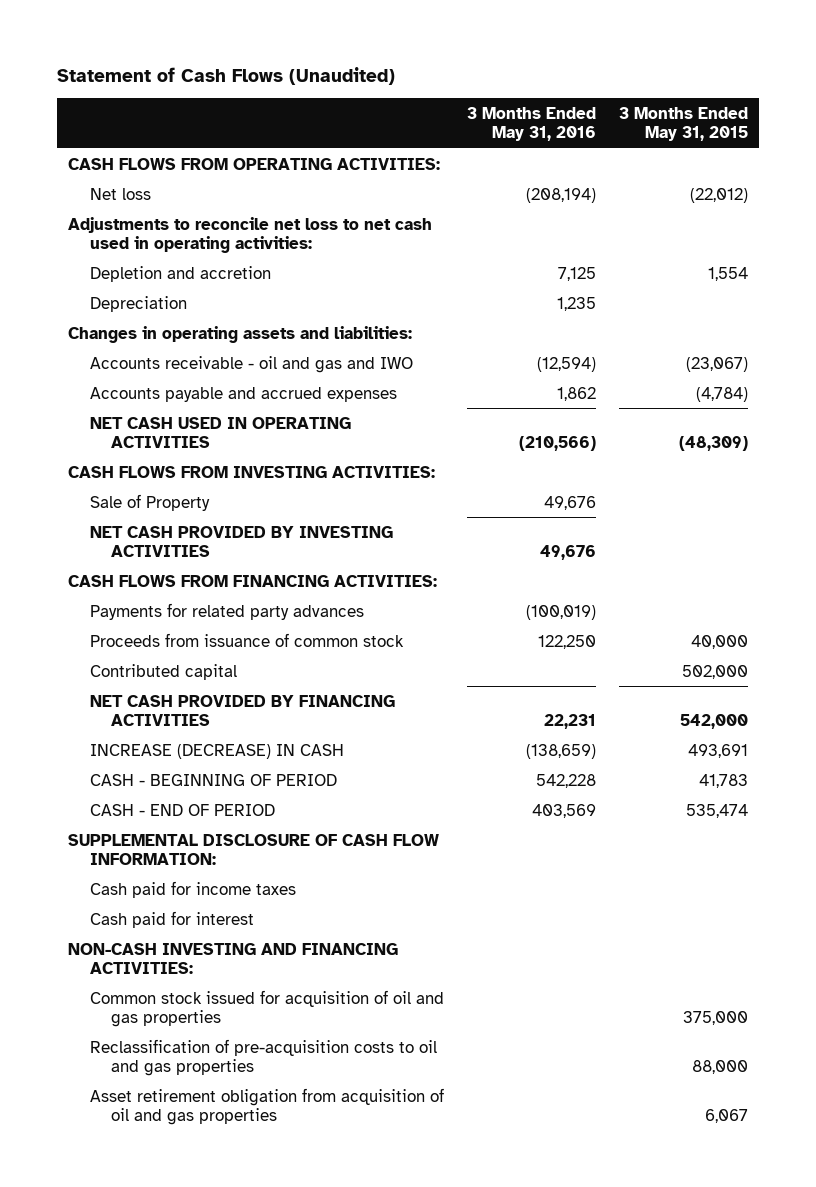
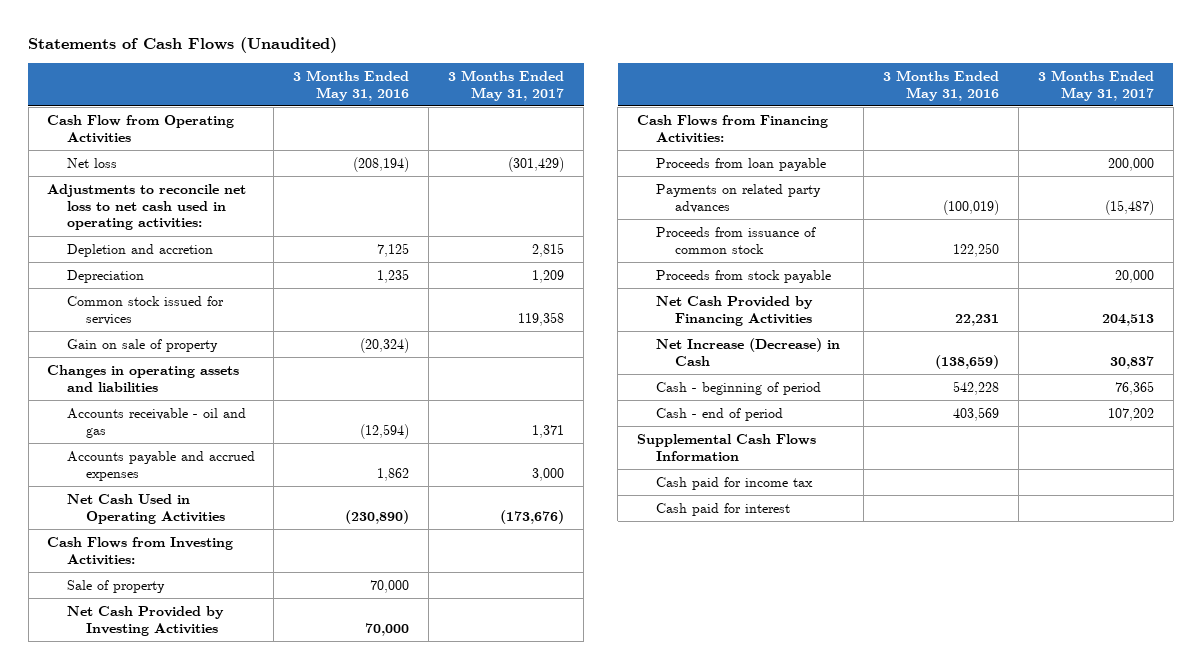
[56,67,395,86] Statement of Cash Flows (Unaudited) -> [28,37,338,54] Statements of Cash Flows (Unaudited)
[618,106,748,142] 3 Months Ended May 31, 2015 -> none
none -> [448,69,565,101] 3 Months Ended May 31, 2017
[68,157,441,170] CASH FLOWS FROM OPERATING ACTIVITIES: -> [47,114,235,143] Cash Flow from Operating Activities
none -> [66,295,224,325] Common stock issued for services
none -> [66,338,218,352] Gain on sale of property
[68,325,413,343] Changes in operating assets and liabilities: -> [47,364,240,392] Changes in operating assets and liabilities
[89,355,413,373] Accounts receivable - oil and gas and IWO -> [66,407,246,438] Accounts receivable - oil and gas
[89,416,351,448] NET CASH USED IN OPERATING ACTIVITIES -> [66,493,225,524] Net Cash Used in Operating Activities
[518,435,596,451] (210,566) -> [345,509,410,524] (230,890)
[68,465,436,478] CASH FLOWS FROM INVESTING ACTIVITIES: -> [47,536,234,565] Cash Flows from Investing Activities:
[89,493,210,511] Sale of Property -> [66,579,165,593] Sale of property
[543,495,596,510] 49,676 -> [370,579,410,593] 70,000
[89,525,393,557] NET CASH PROVIDED BY INVESTING ACTIVITIES -> [66,605,224,636] Net Cash Provided by Investing Activities
[539,544,596,560] 49,676 -> [365,622,410,636] 70,000
[68,574,438,587] CASH FLOWS FROM FINANCING ACTIVITIES: -> [637,114,829,143] Cash Flows from Financing Activities:
none -> [656,157,827,171] Proceeds from loan payable
[89,602,364,620] Payments for related party advances -> [656,183,822,213] Payments on related party advances
[89,663,237,680] Contributed capital -> none
none -> [656,269,832,283] Proceeds from stock payable
[89,694,395,726] NET CASH PROVIDED BY FINANCING ACTIVITIES -> [656,295,814,326] Net Cash Provided by Financing Activities
[89,743,344,759] INCREASE (DECREASE) IN CASH -> [656,337,841,366] Net Increase (Decrease) in Cash
[89,773,337,786] CASH - BEGINNING OF PERIOD -> [656,381,822,395] Cash - beginning of period
[89,803,275,816] CASH - END OF PERIOD -> [656,407,784,421] Cash - end of period
[68,833,440,865] SUPPLEMENTAL DISCLOSURE OF CASH FLOW INFORMATION: -> [637,433,817,461] Supplemental Cash Flows Information
[89,880,296,898] Cash paid for income taxes -> [656,476,814,490] Cash paid for income tax
[68,942,399,974] NON-CASH INVESTING AND FINANCING ACTIVITIES: -> none
[89,989,444,1027] Common stock issued for acquisition of oil and gas properties -> none
[89,1038,437,1076] Reclassification of pre-acquisition costs to oil and gas properties -> none
[89,1087,444,1125] Asset retirement obligation from acquisition of oil and gas properties -> none

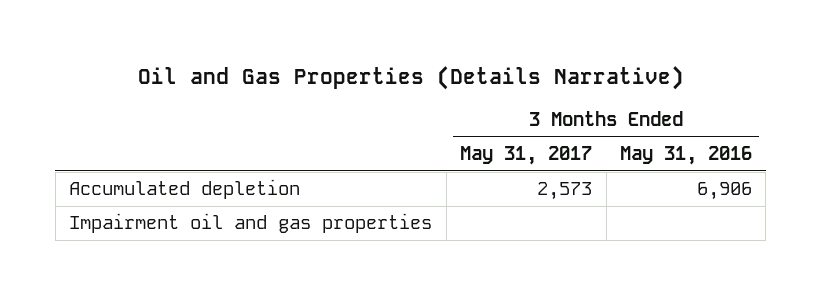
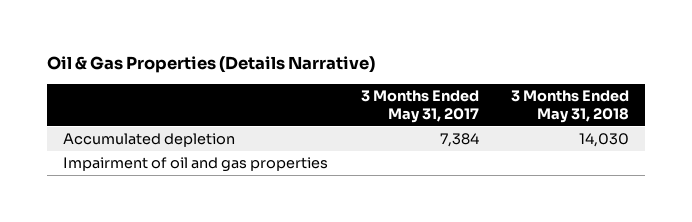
[137,65,684,90] Oil and Gas Properties (Details Narrative) -> [47,56,376,74] Oil & Gas Properties (Details Narrative)
[620,145,753,165] May 31, 2016 -> none
none -> [511,89,630,124] 3 Months Ended May 31, 2018
[537,182,593,201] 2,573 -> [439,133,479,148] 7,384
[69,213,433,234] Impairment oil and gas properties -> [63,157,329,173] Impairment of oil and gas properties

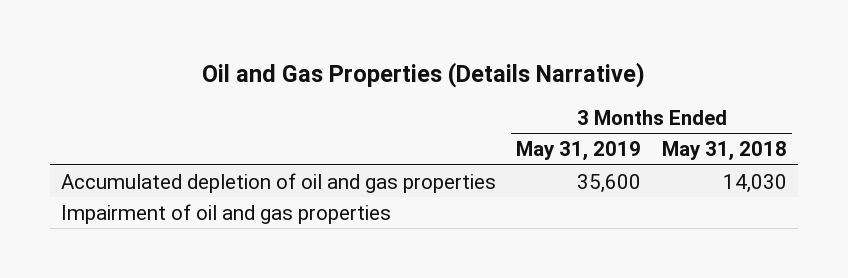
[47,56,376,74] Oil & Gas Properties (Details Narrative) -> [201,61,645,88] Oil and Gas Properties (Details Narrative)
[360,89,479,124] 3 Months Ended May 31, 2017 -> none
none -> [516,141,642,162] May 31, 2019
[63,133,236,148] Accumulated depletion -> [60,172,496,193] Accumulated depletion of oil and gas properties

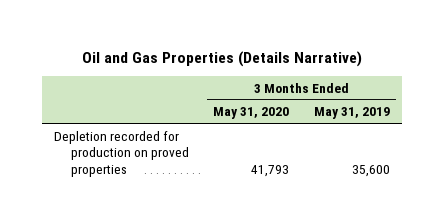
[662,141,788,162] May 31, 2018 -> none
none -> [213,107,290,120] May 31, 2020
[60,203,391,224] Impairment of oil and gas properties -> none
[60,172,496,193] Accumulated depletion of oil and gas properties -> [54,130,189,178] Depletion recorded for production on proved properties

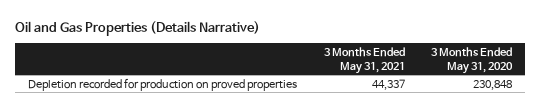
[313,107,390,120] May 31, 2019 -> none
none -> [323,46,405,74] 3 Months Ended May 31, 2021
[251,165,290,178] 41,793 -> [473,79,513,90] 230,848

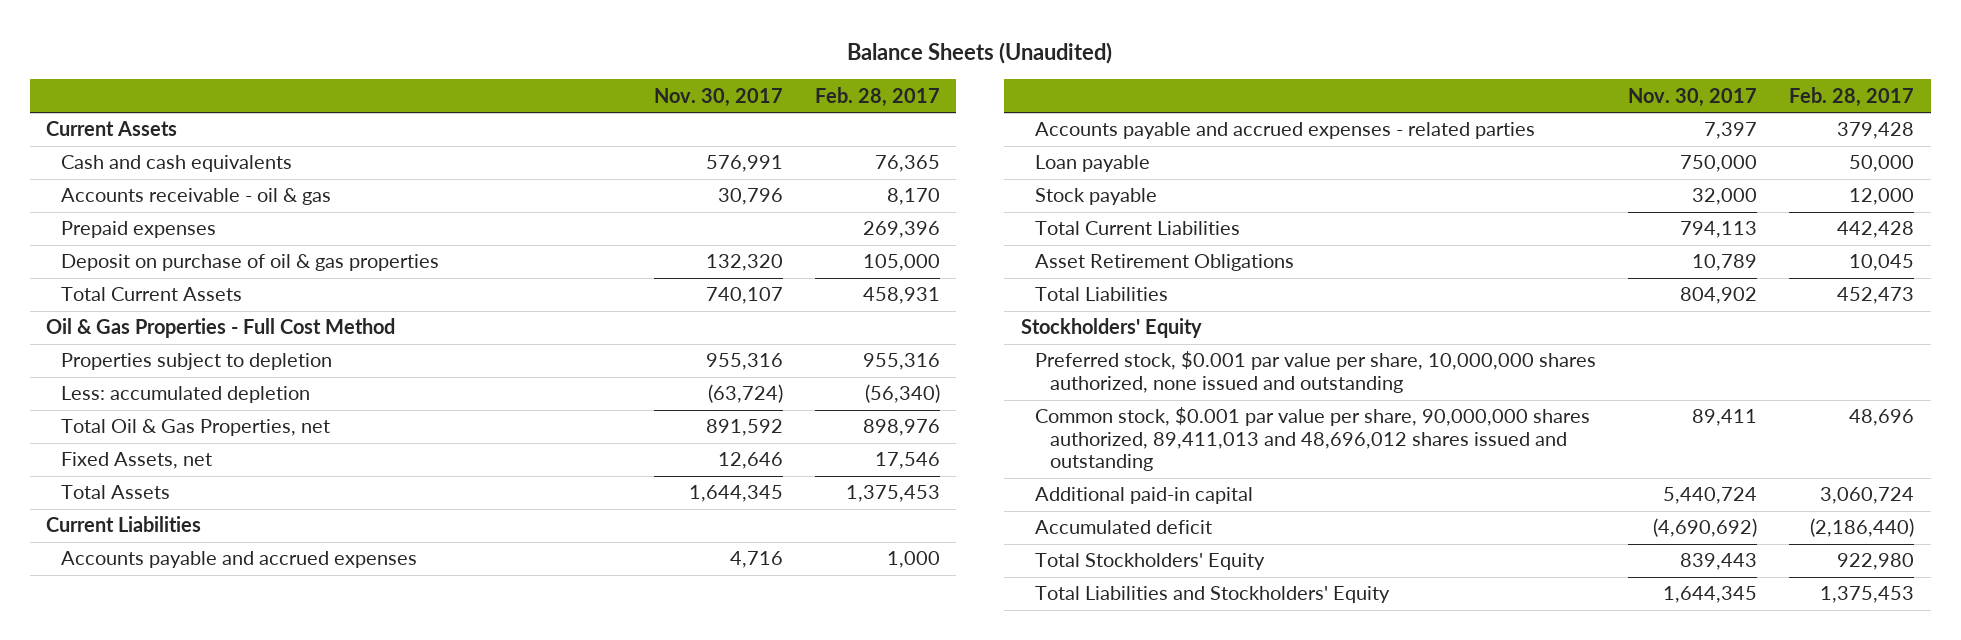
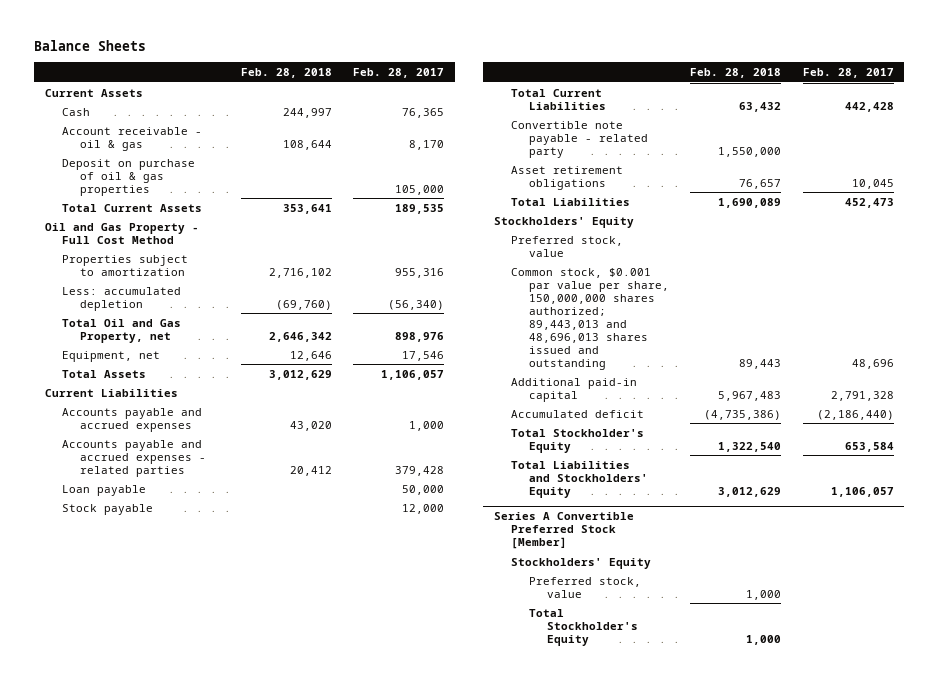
[847,41,1113,64] Balance Sheets (Unaudited) -> [33,40,146,52] Balance Sheets
[653,87,783,107] Nov. 30, 2017 -> none
none -> [241,68,333,79] Feb. 28, 2018
[60,221,216,239] Prepaid expenses -> none
[60,155,292,173] Cash and cash equivalents -> [62,107,91,116] Cash
[60,188,331,206] Accounts receivable - oil & gas -> [62,126,203,151] Account receivable - oil & gas
[863,287,941,305] 458,931 -> [395,203,445,214] 189,535
[46,318,396,339] Oil & Gas Properties - Full Cost Method -> [44,222,199,244] Oil and Gas Property - Full Cost Method
[60,353,332,371] Properties subject to depletion -> [62,254,189,276] Properties subject to amortization
[60,419,330,437] Total Oil & Gas Properties, net -> [62,318,182,343] Total Oil and Gas Property, net
[60,452,212,470] Fixed Assets, net -> [62,350,161,362] Equipment, net
[846,485,941,503] 1,375,453 -> [381,369,445,380] 1,106,057
none -> [511,120,649,158] Convertible note payable - related party
[1035,254,1295,272] Asset Retirement Obligations -> [511,165,624,190] Asset retirement obligations
[1035,351,1597,393] Preferred stock, $0.001 par value per share, 10,000,000 shares authorized, none issued and outstanding -> [511,235,624,257] Preferred stock, value
[1035,407,1591,472] Common stock, $0.001 par value per share, 90,000,000 shares authorized, 89,411,013 and 48,696,012 shares issued and outstanding -> [511,267,670,370] Common stock, $0.001 par value per share, 150,000,000 shares authorized; 89,443,013 and 48,696,013 shares issued and outstanding
[1820,487,1915,505] 3,060,724 -> [830,390,894,401] 2,791,328
[1035,553,1266,571] Total Stockholders' Equity -> [511,428,645,453] Total Stockholder's Equity
[1837,553,1915,571] 922,980 -> [844,441,894,452] 653,584
[1820,586,1915,604] 1,375,453 -> [830,486,894,497] 1,106,057
none -> [493,512,634,550] Series A Convertible Preferred Stock [Member]
none -> [511,557,652,569] Stockholders' Equity
none -> [529,576,642,598] Preferred stock, value
none -> [529,608,638,646] Total Stockholder's Equity

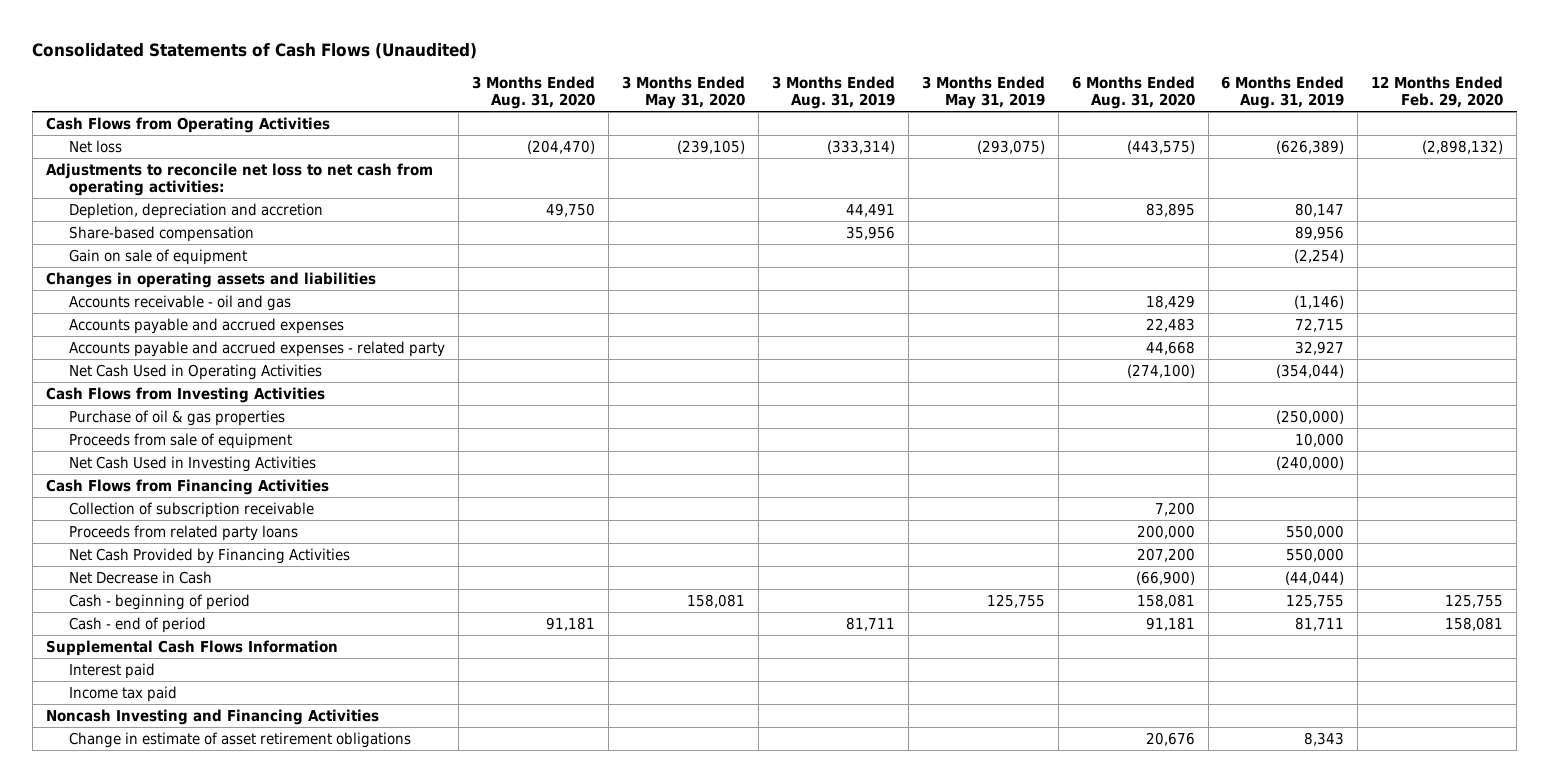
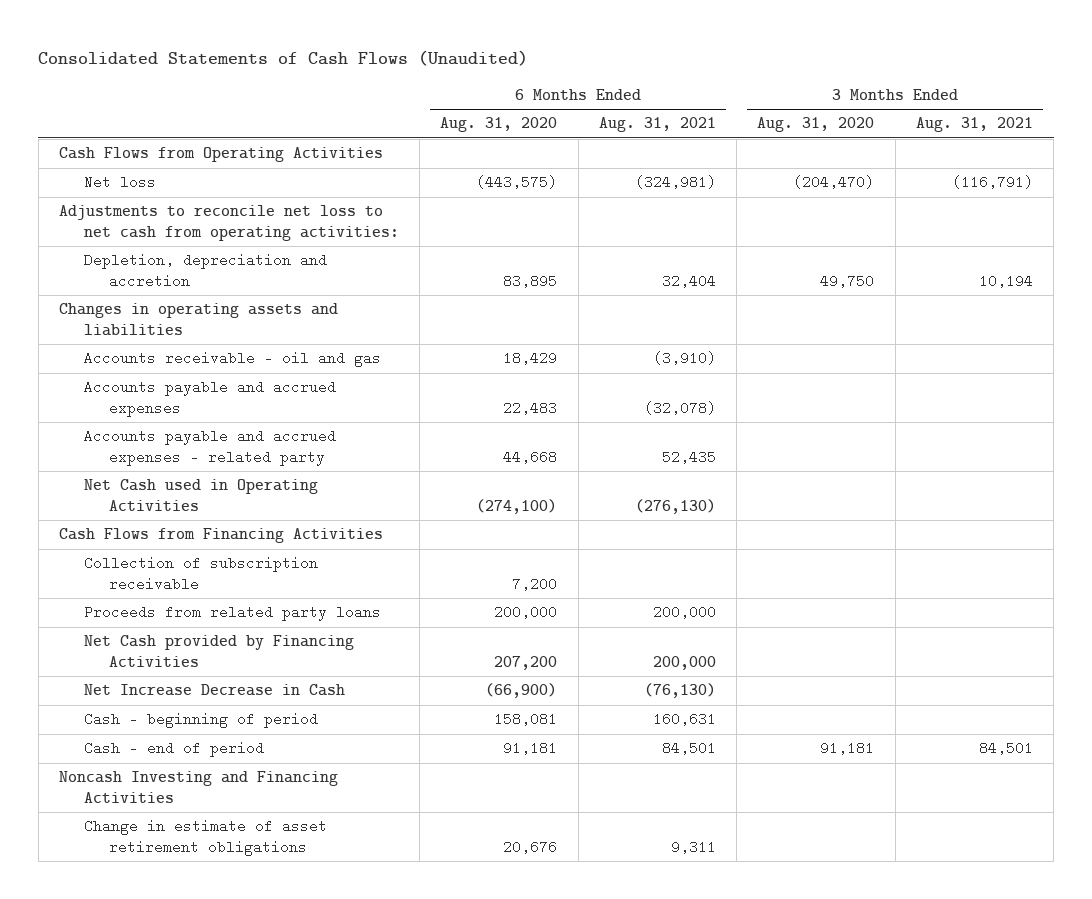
[621,75,745,110] 3 Months Ended May 31, 2020 -> none
[771,75,895,110] 3 Months Ended Aug. 31, 2019 -> none
[921,75,1045,110] 3 Months Ended May 31, 2019 -> none
[1221,75,1345,110] 6 Months Ended Aug. 31, 2019 -> none
[1371,75,1504,109] 12 Months Ended Feb. 29, 2020 -> none
none -> [598,117,716,133] Aug. 31, 2021
none -> [915,117,1033,133] Aug. 31, 2021
[68,225,254,242] Share-based compensation -> none
[68,248,247,265] Gain on sale of equipment -> none
[45,386,325,403] Cash Flows from Investing Activities -> none
[68,409,285,426] Purchase of oil & gas properties -> none
[68,432,292,449] Proceeds from sale of equipment -> none
[68,455,316,472] Net Cash Used in Investing Activities -> none
[68,363,322,380] Net Cash Used in Operating Activities -> [83,479,318,512] Net Cash used in Operating Activities
[68,547,350,564] Net Cash Provided by Financing Activities -> [83,635,354,668] Net Cash provided by Financing Activities
[68,570,212,584] Net Decrease in Cash -> [83,684,345,697] Net Increase Decrease in Cash
[45,639,338,656] Supplemental Cash Flows Information -> none
[68,662,155,679] Interest paid -> none
[68,685,177,702] Income tax paid -> none

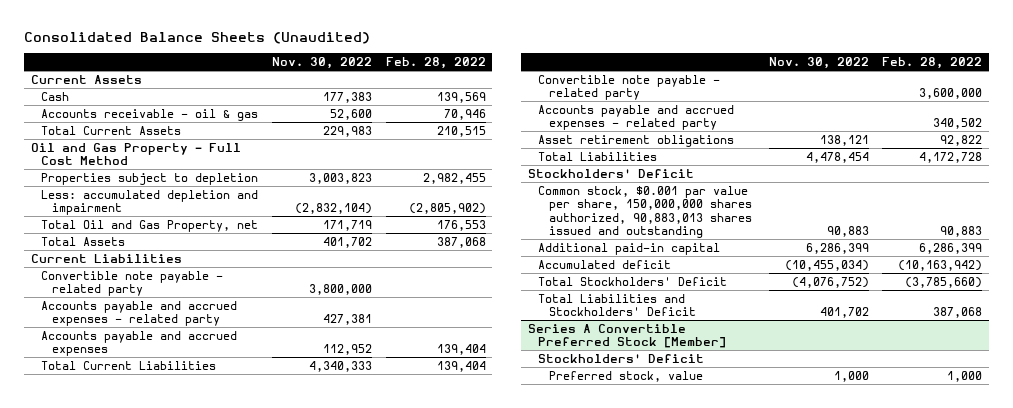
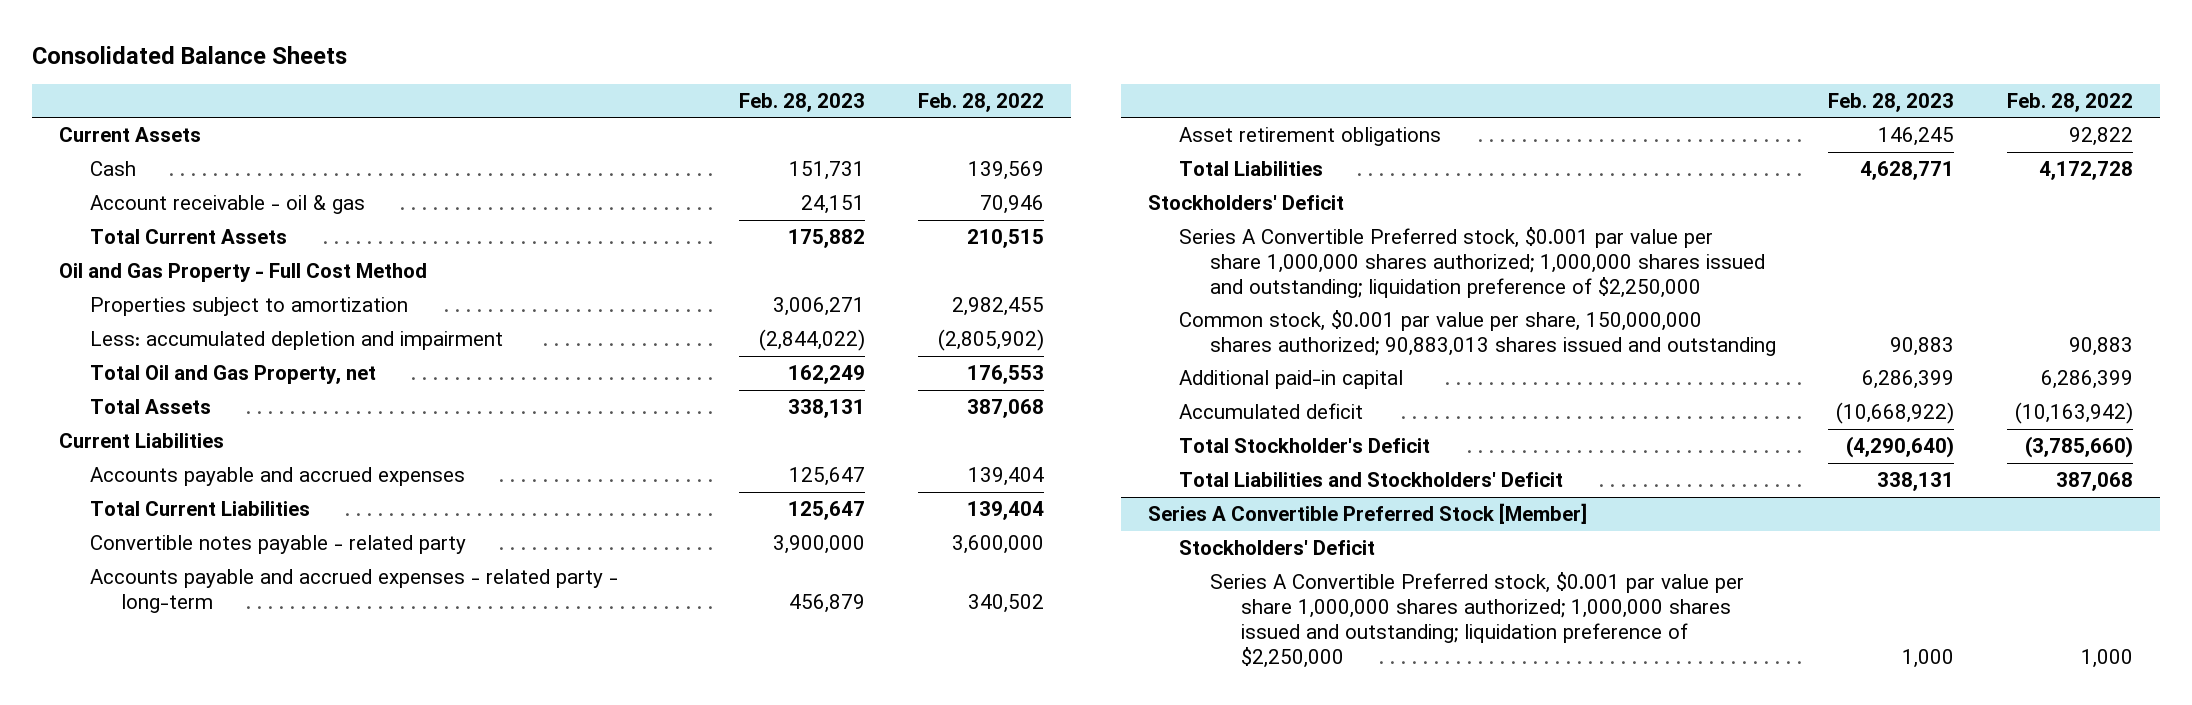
[24,31,371,44] Consolidated Balance Sheets (Unaudited) -> [32,45,348,64] Consolidated Balance Sheets
[271,56,372,69] Nov. 30, 2022 -> none
none -> [739,92,866,112] Feb. 28, 2023
[41,108,259,121] Accounts receivable - oil & gas -> [89,194,365,214] Account receivable - oil & gas
[41,172,259,185] Properties subject to depletion -> [89,296,408,316] Properties subject to amortization
[41,270,224,297] Convertible note payable - related party -> none
[41,300,238,327] Accounts payable and accrued expenses - related party -> none
[538,74,721,101] Convertible note payable - related party -> [89,534,466,554] Convertible notes payable - related party
[538,104,735,131] Accounts payable and accrued expenses - related party -> [89,568,618,613] Accounts payable and accrued expenses - related party - long-term
none -> [1178,226,1765,298] Series A Convertible Preferred stock, $0.001 par value per share 1,000,000 shares authorized; 1,000,000 shares issued and outstanding; liquidation preference of $2,250,000
[538,185,752,239] Common stock, $0.001 par value per share, 150,000,000 shares authorized, 90,883,013 shares issued and outstanding -> [1178,309,1776,356] Common stock, $0.001 par value per share, 150,000,000 shares authorized; 90,883,013 shares issued and outstanding
[538,276,728,286] Total Stockholders' Deficit -> [1178,437,1430,453] Total Stockholder's Deficit
[548,370,703,382] Preferred stock, value -> [1209,571,1744,668] Series A Convertible Preferred stock, $0.001 par value per share 1,000,000 shares authorized; 1,000,000 shares issued and outstanding; liquidation preference of $2,250,000

